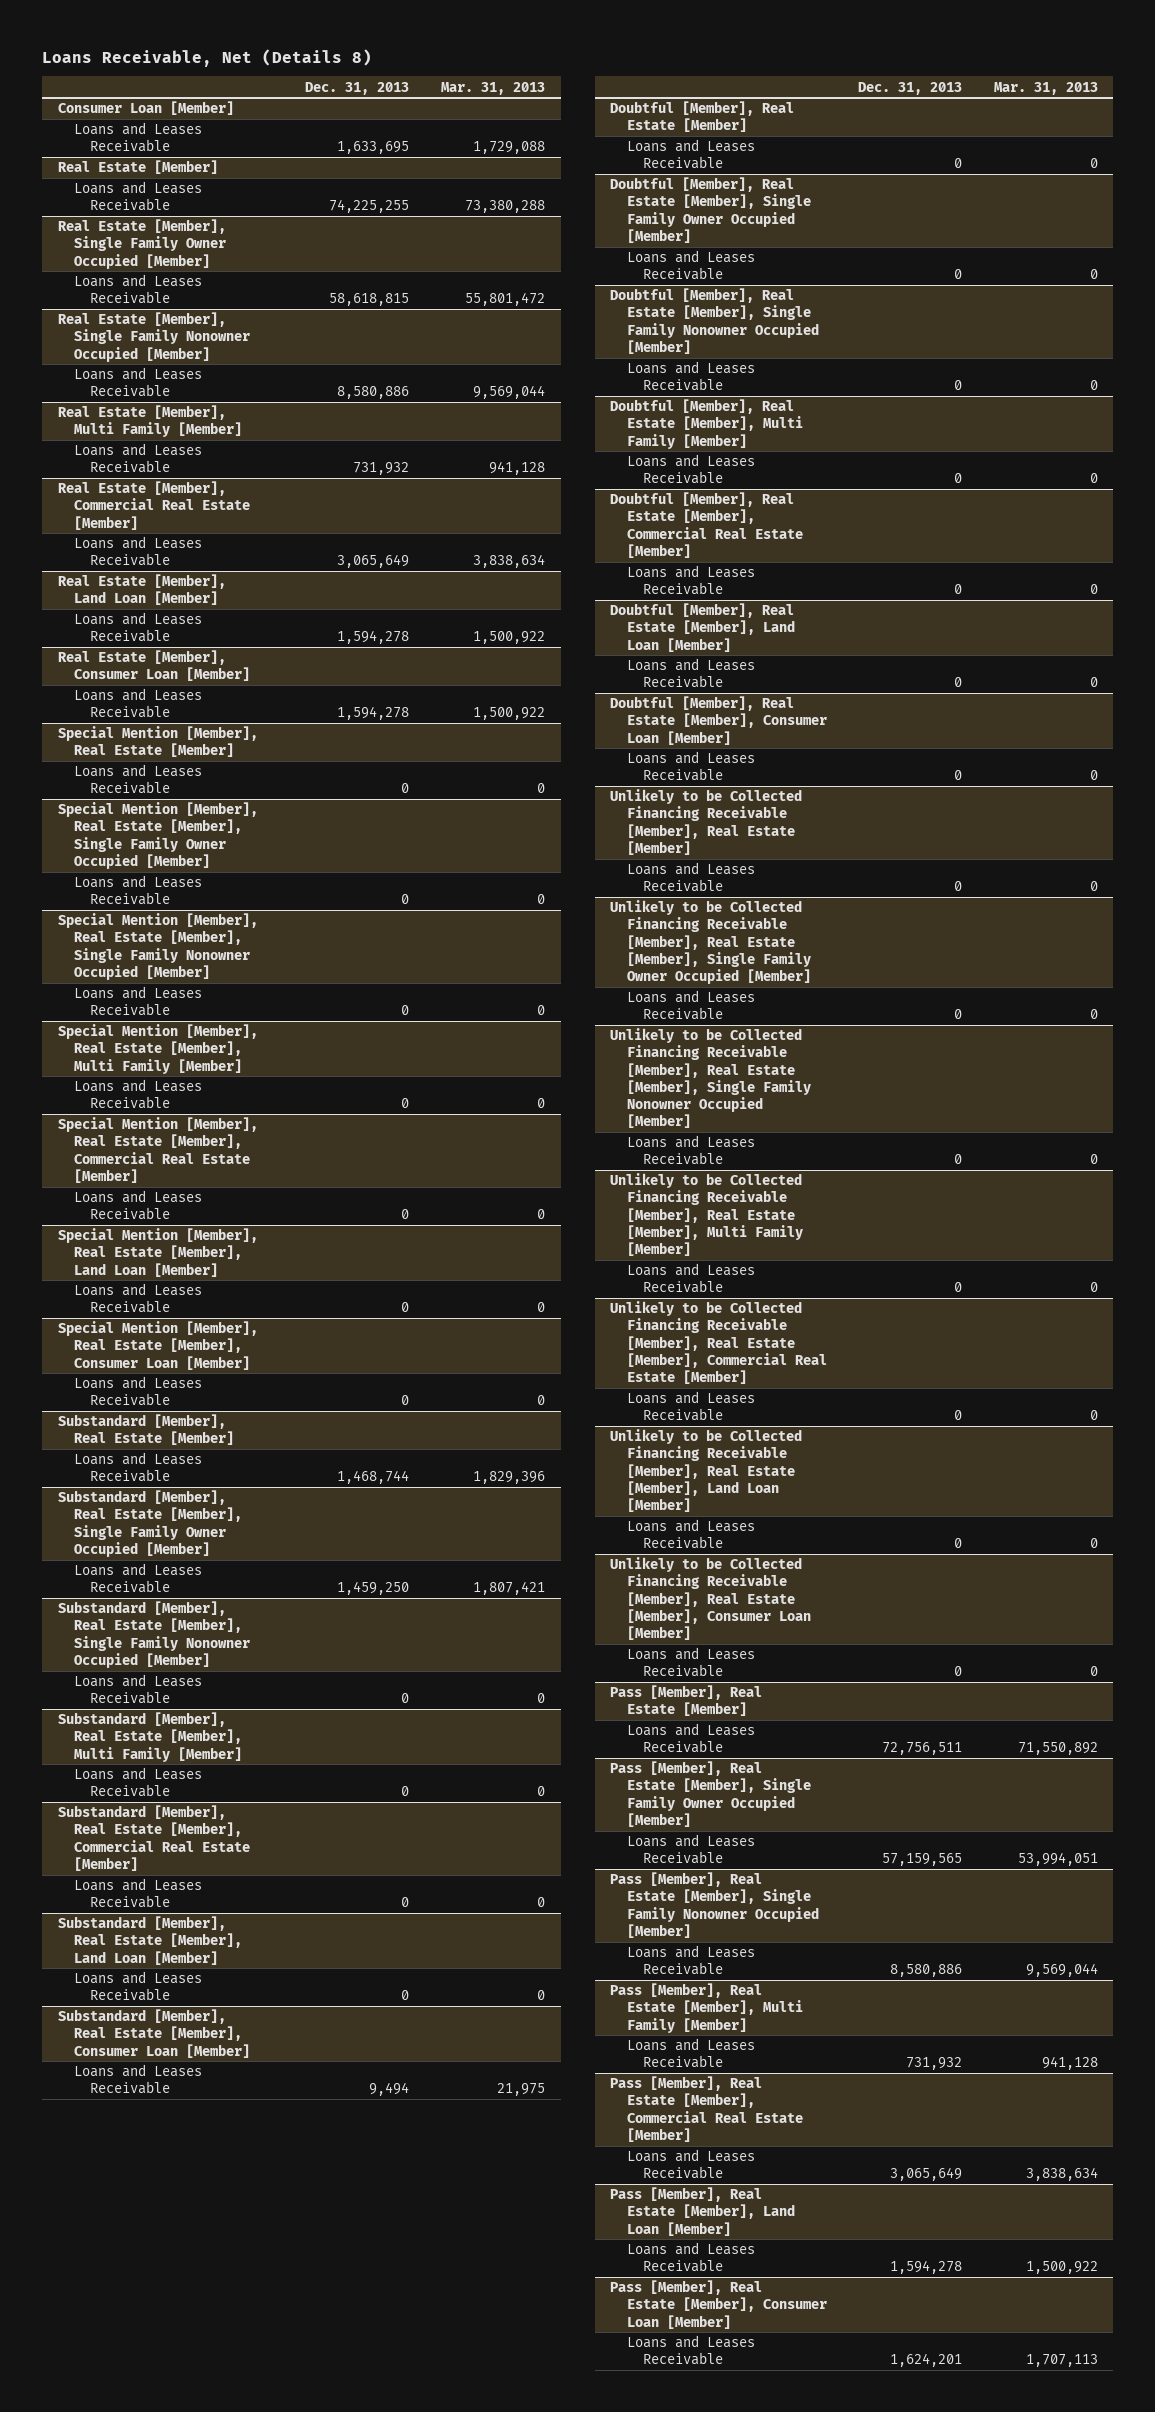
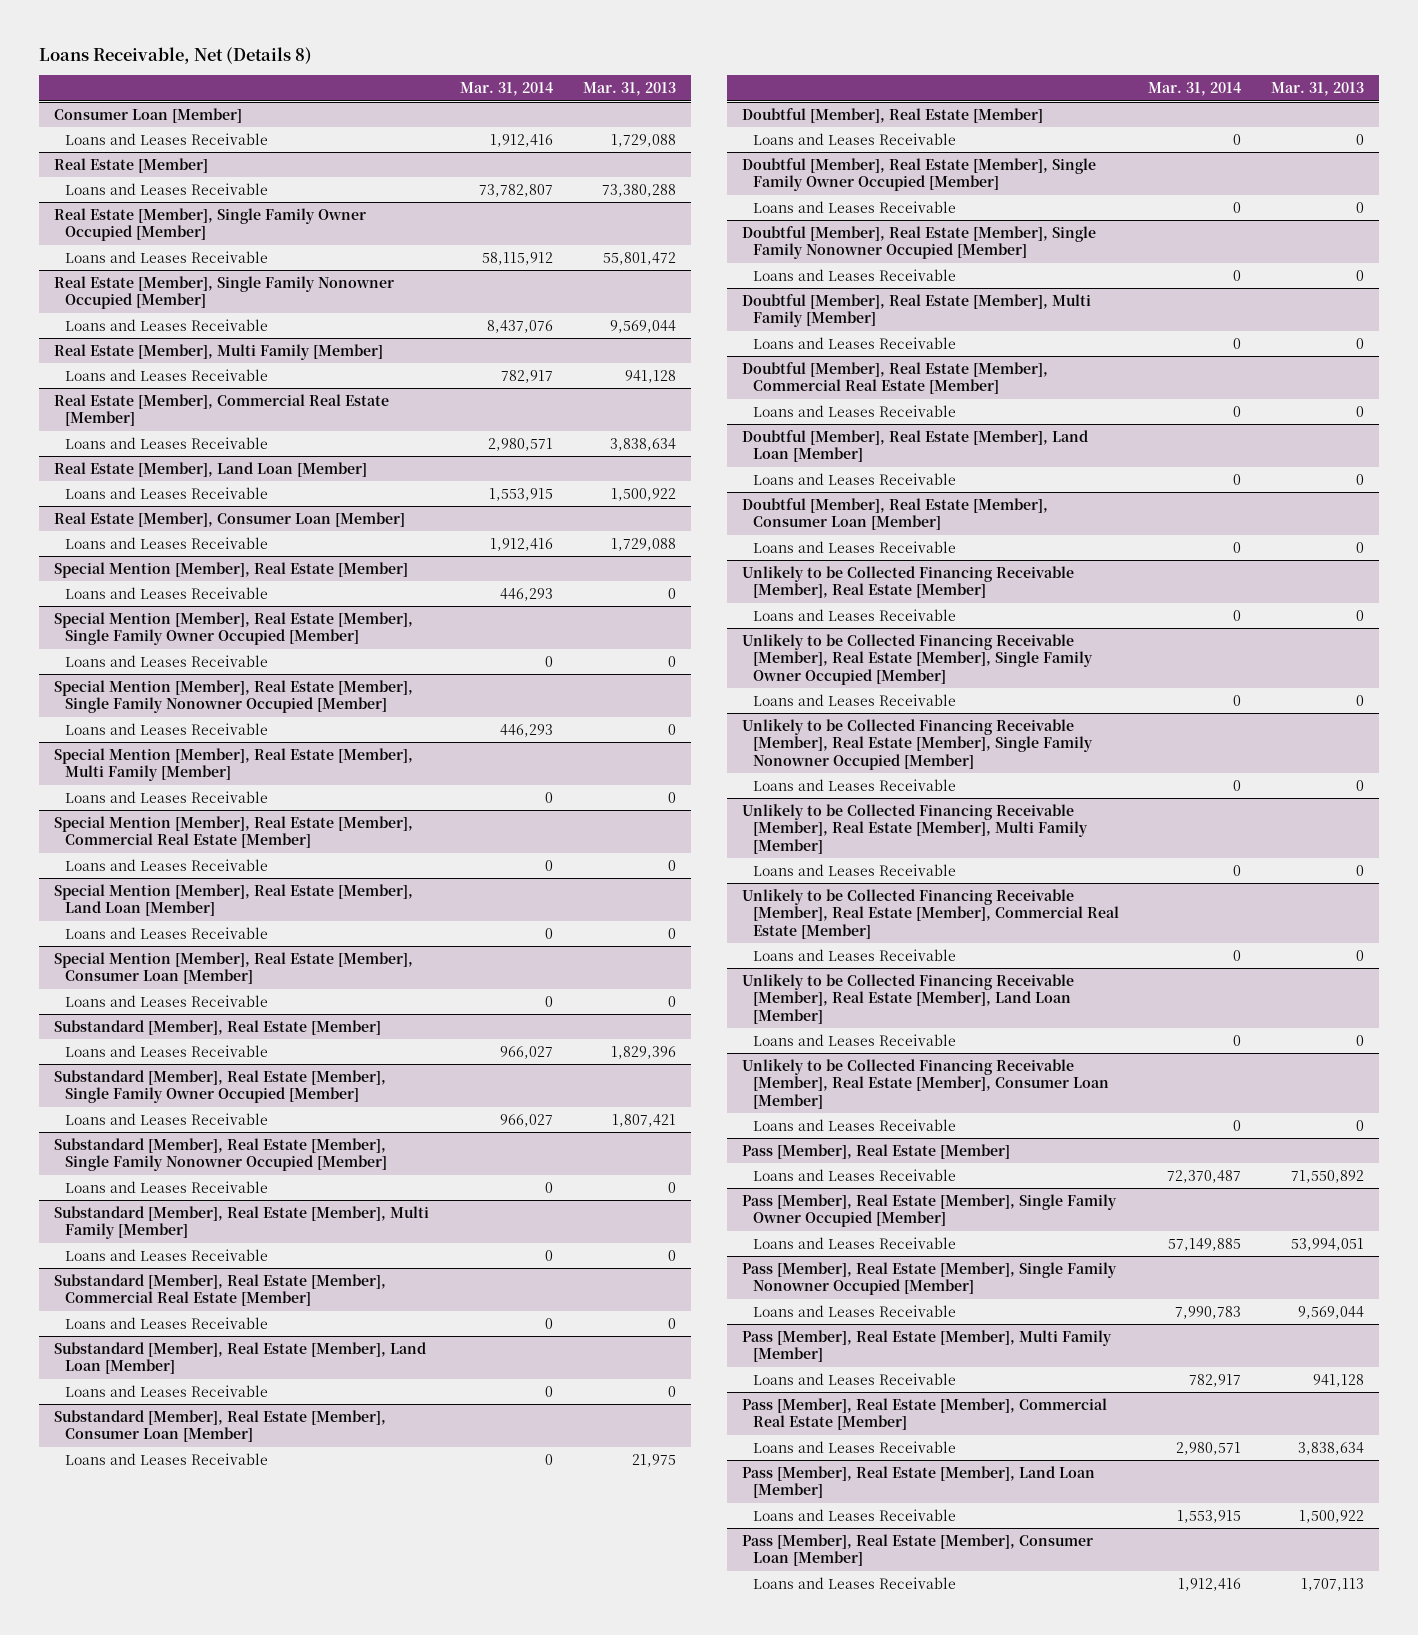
[305,81,410,95] Dec. 31, 2013 -> none
none -> [460,82,554,97] Mar. 31, 2014
[472,707,545,721] 1,500,922 -> [611,537,677,551] 1,729,088

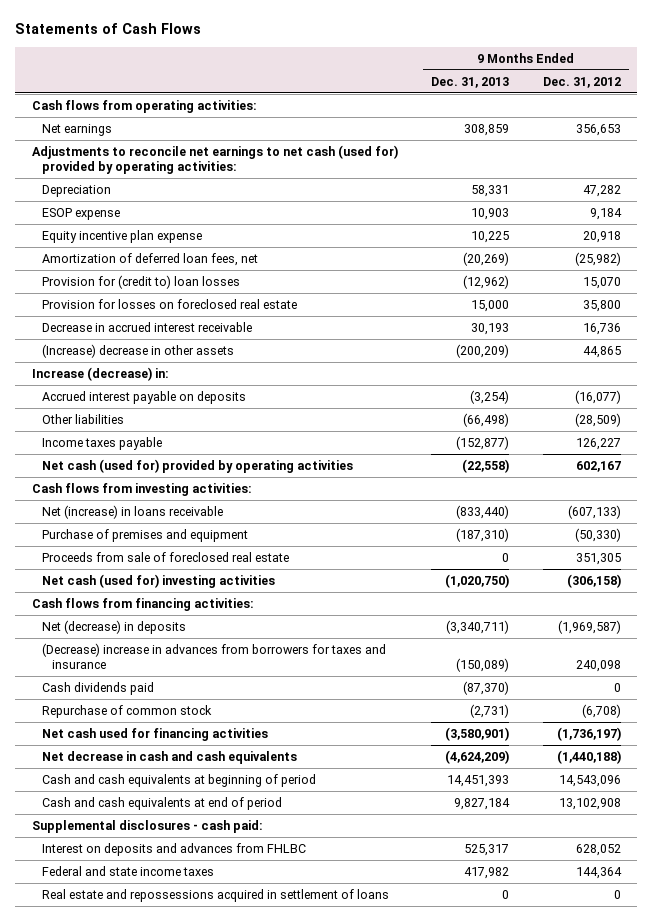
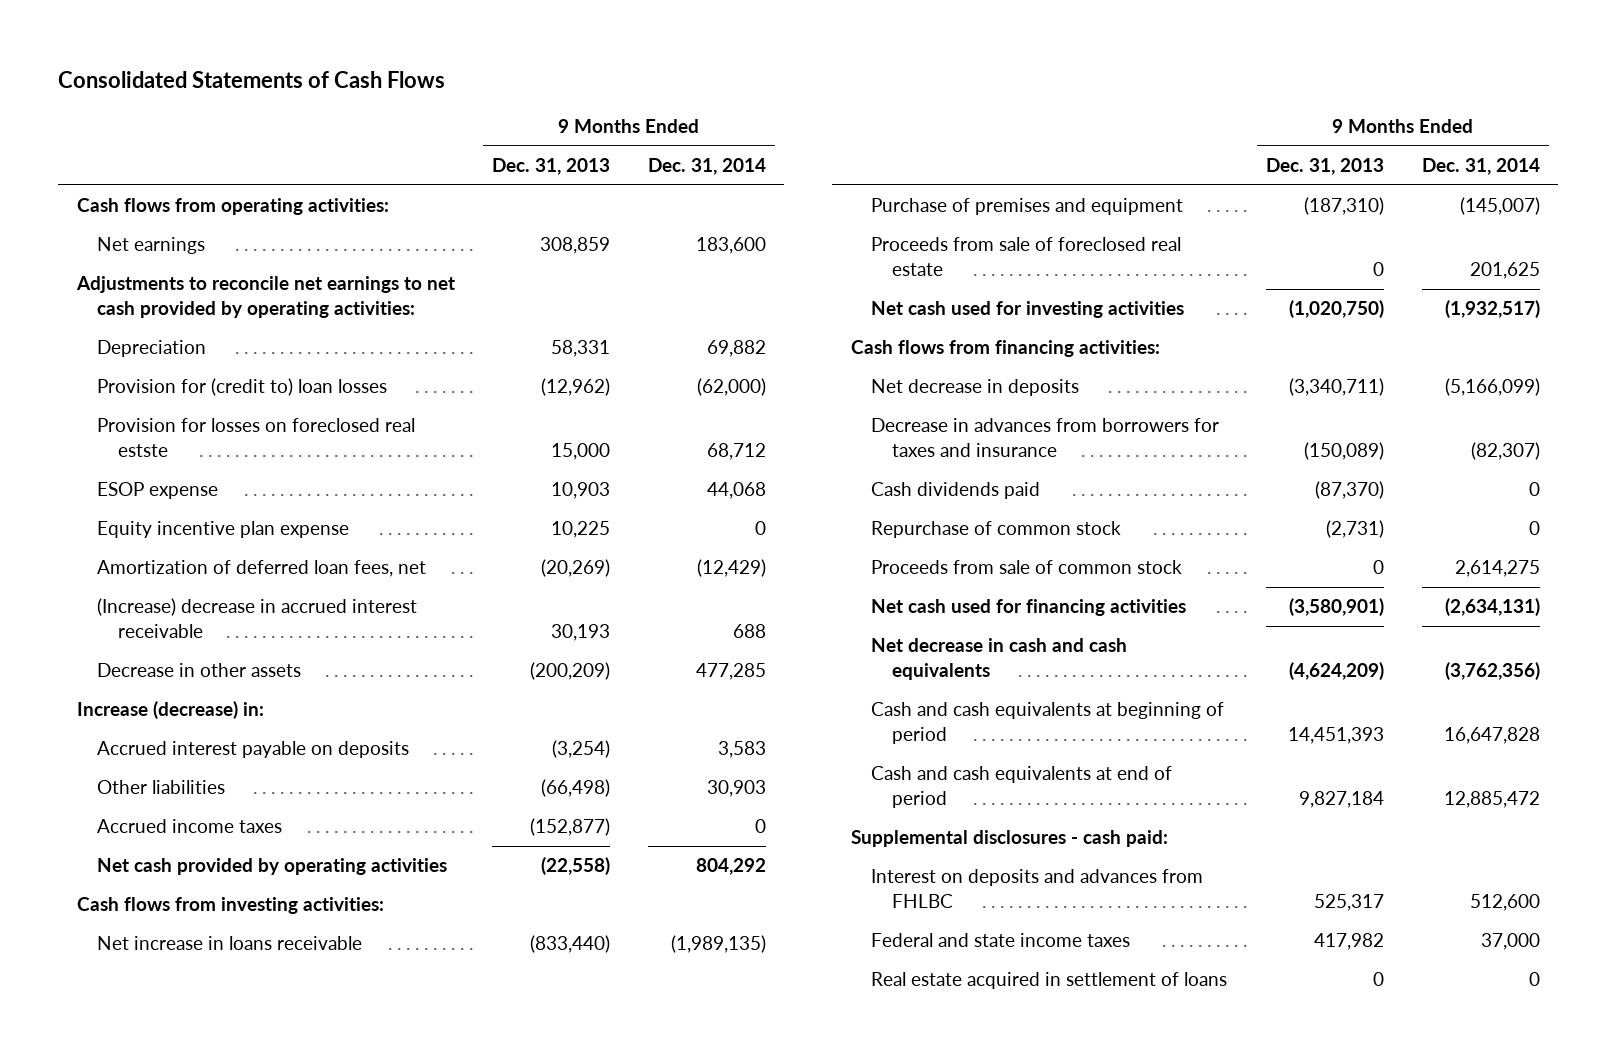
[14,23,201,35] Statements of Cash Flows -> [57,70,445,88] Consolidated Statements of Cash Flows
[542,76,621,88] Dec. 31, 2012 -> none
none -> [647,158,766,176] Dec. 31, 2014
[31,144,398,175] Adjustments to reconcile net earnings to net cash (used for) provided by operating activities: -> [75,276,455,319] Adjustments to reconcile net earnings to net cash provided by operating activities:
[41,274,240,289] Provision for (credit to) loan losses -> [97,378,388,397] Provision for (credit to) loan losses
none -> [97,418,416,458] Provision for losses on foreclosed real estste
[41,298,297,309] Provision for losses on foreclosed real estate -> none
[41,321,252,332] Decrease in accrued interest receivable -> [97,598,418,639] (Increase) decrease in accrued interest receivable
[41,343,234,358] (Increase) decrease in other assets -> [97,663,302,678] Decrease in other assets
[41,436,162,450] Income taxes payable -> [97,819,283,834] Accrued income taxes
[41,458,353,473] Net cash (used for) provided by operating activities -> [97,858,448,876] Net cash provided by operating activities
[41,504,223,519] Net (increase) in loans receivable -> [97,936,363,951] Net increase in loans receivable
[41,573,275,588] Net cash (used for) investing activities -> [871,301,1185,319] Net cash used for investing activities
[41,619,186,634] Net (decrease) in deposits -> [871,379,1080,397] Net decrease in deposits
[41,642,386,670] (Decrease) increase in advances from borrowers for taxes and insurance -> [871,418,1220,458] Decrease in advances from borrowers for taxes and insurance
none -> [871,560,1183,575] Proceeds from sale of common stock
[41,888,389,902] Real estate and repossessions acquired in settlement of loans -> [871,972,1228,990] Real estate acquired in settlement of loans

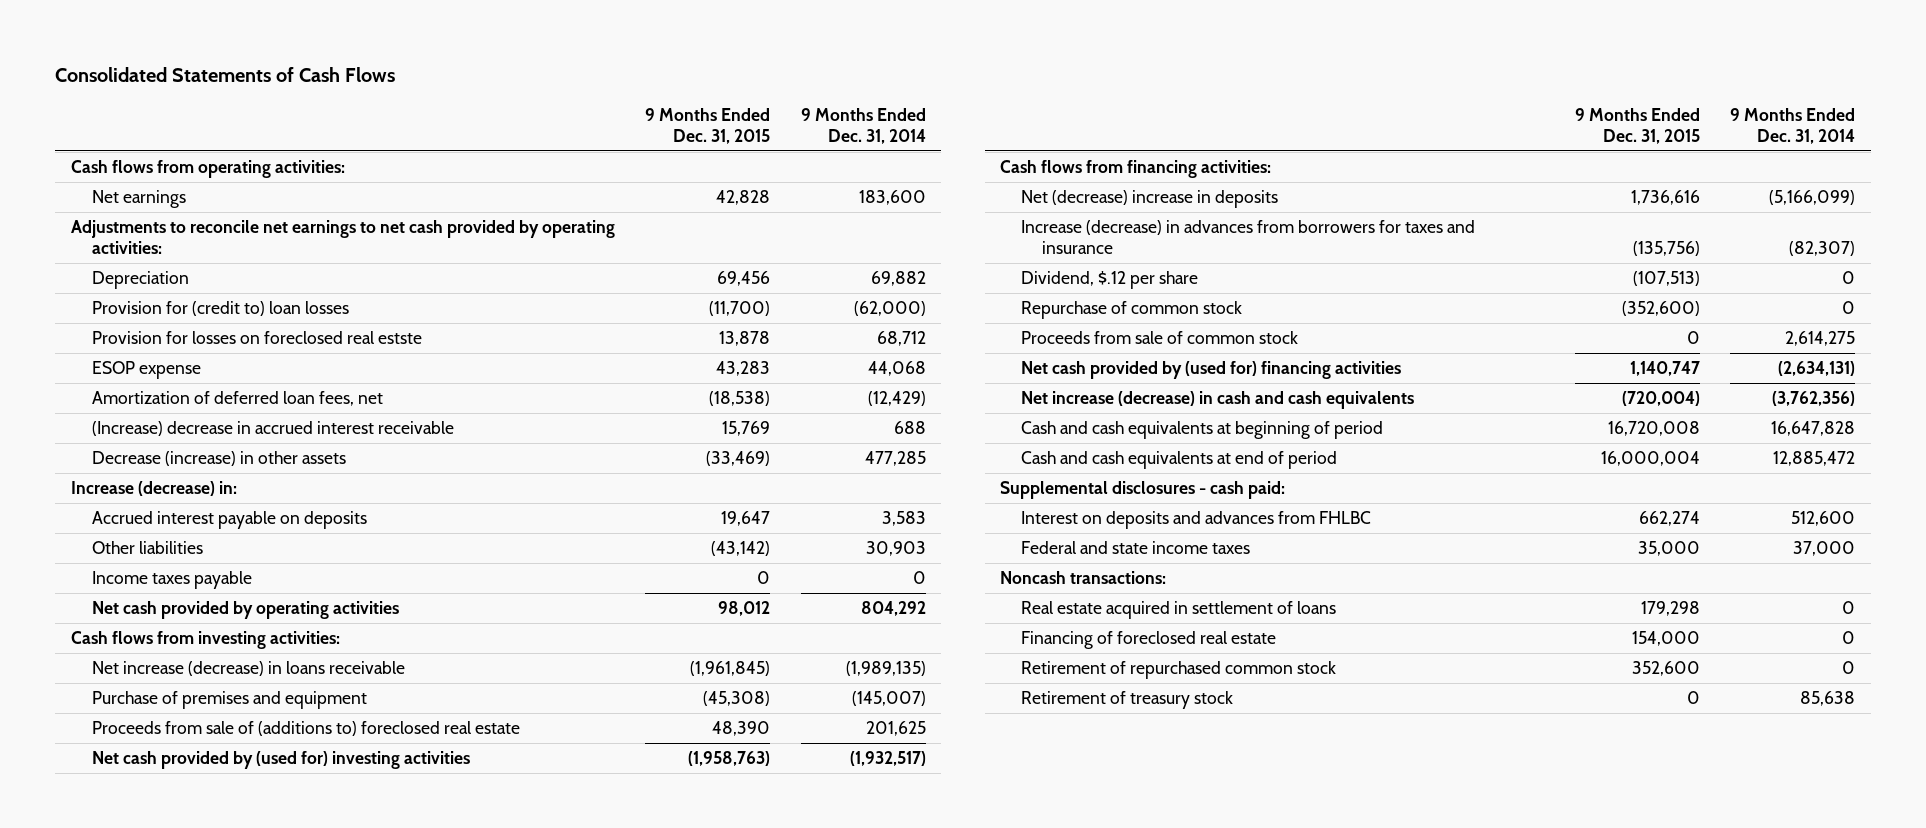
[492,158,611,176] Dec. 31, 2013 -> none
none -> [645,107,771,144] 9 Months Ended Dec. 31, 2015
[97,521,350,539] Equity incentive plan expense -> none
[97,663,302,678] Decrease in other assets -> [91,450,346,466] Decrease (increase) in other assets
[97,819,283,834] Accrued income taxes -> [91,570,252,589] Income taxes payable
[97,936,363,951] Net increase in loans receivable -> [91,660,405,676] Net increase (decrease) in loans receivable
[871,237,1182,277] Proceeds from sale of foreclosed real estate -> [91,720,520,736] Proceeds from sale of (additions to) foreclosed real estate
[871,301,1185,319] Net cash used for investing activities -> [91,750,470,769] Net cash provided by (used for) investing activities
[871,482,1041,500] Cash dividends paid -> none
[871,379,1080,397] Net decrease in deposits -> [1020,189,1278,208] Net (decrease) increase in deposits
[871,418,1220,458] Decrease in advances from borrowers for taxes and insurance -> [1020,219,1475,255] Increase (decrease) in advances from borrowers for taxes and insurance
none -> [1020,270,1198,289] Dividend, $.12 per share
[871,599,1187,617] Net cash used for financing activities -> [1020,360,1401,379] Net cash provided by (used for) financing activities
[871,638,1128,681] Net decrease in cash and cash equivalents -> [1020,390,1414,409] Net increase (decrease) in cash and cash equivalents
none -> [1000,570,1167,584] Noncash transactions:
none -> [1020,630,1276,649] Financing of foreclosed real estate
none -> [1020,660,1336,679] Retirement of repurchased common stock
none -> [1020,690,1233,709] Retirement of treasury stock

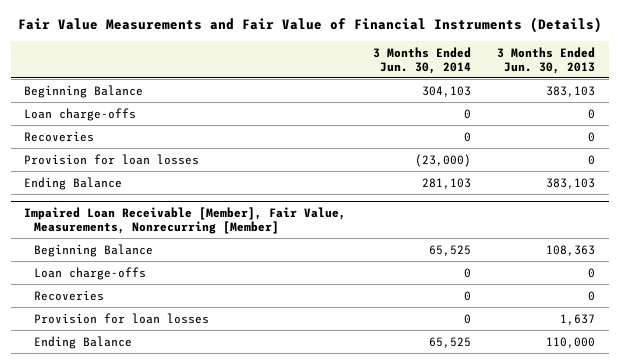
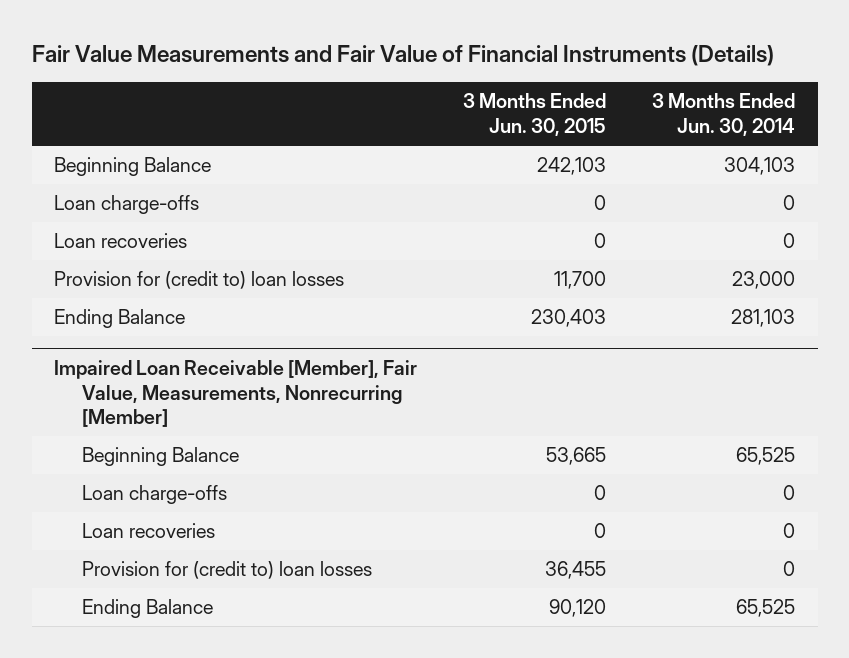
[497,46,596,74] 3 Months Ended Jun. 30, 2013 -> none
none -> [463,93,607,136] 3 Months Ended Jun. 30, 2015
[24,130,95,142] Recoveries -> [54,233,188,249] Loan recoveries
[24,153,200,165] Provision for loan losses -> [54,271,345,290] Provision for (credit to) loan losses
[414,153,471,167] (23,000) -> [731,271,795,290] 23,000
[33,289,104,301] Recoveries -> [81,523,215,539] Loan recoveries
[33,312,209,324] Provision for loan losses -> [81,561,372,580] Provision for (credit to) loan losses

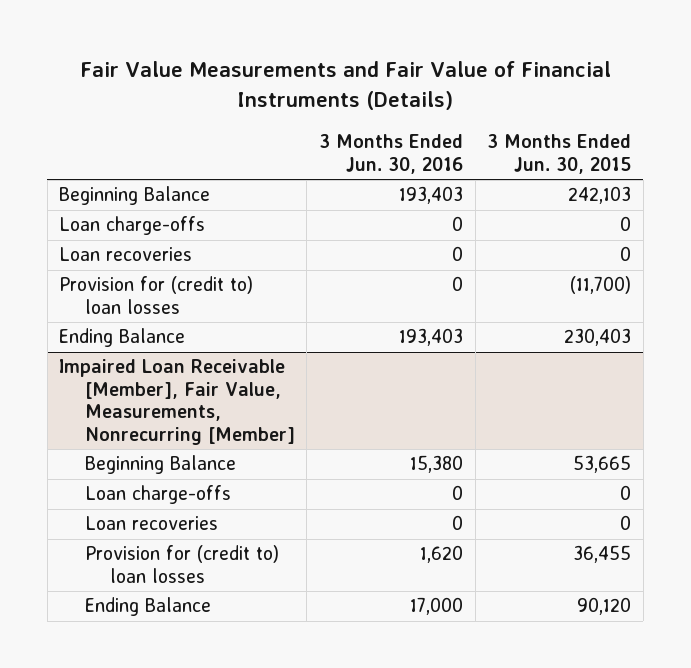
[651,93,795,136] 3 Months Ended Jun. 30, 2014 -> none
none -> [319,134,464,174] 3 Months Ended Jun. 30, 2016
[554,271,607,290] 11,700 -> [570,276,632,295] (11,700)

